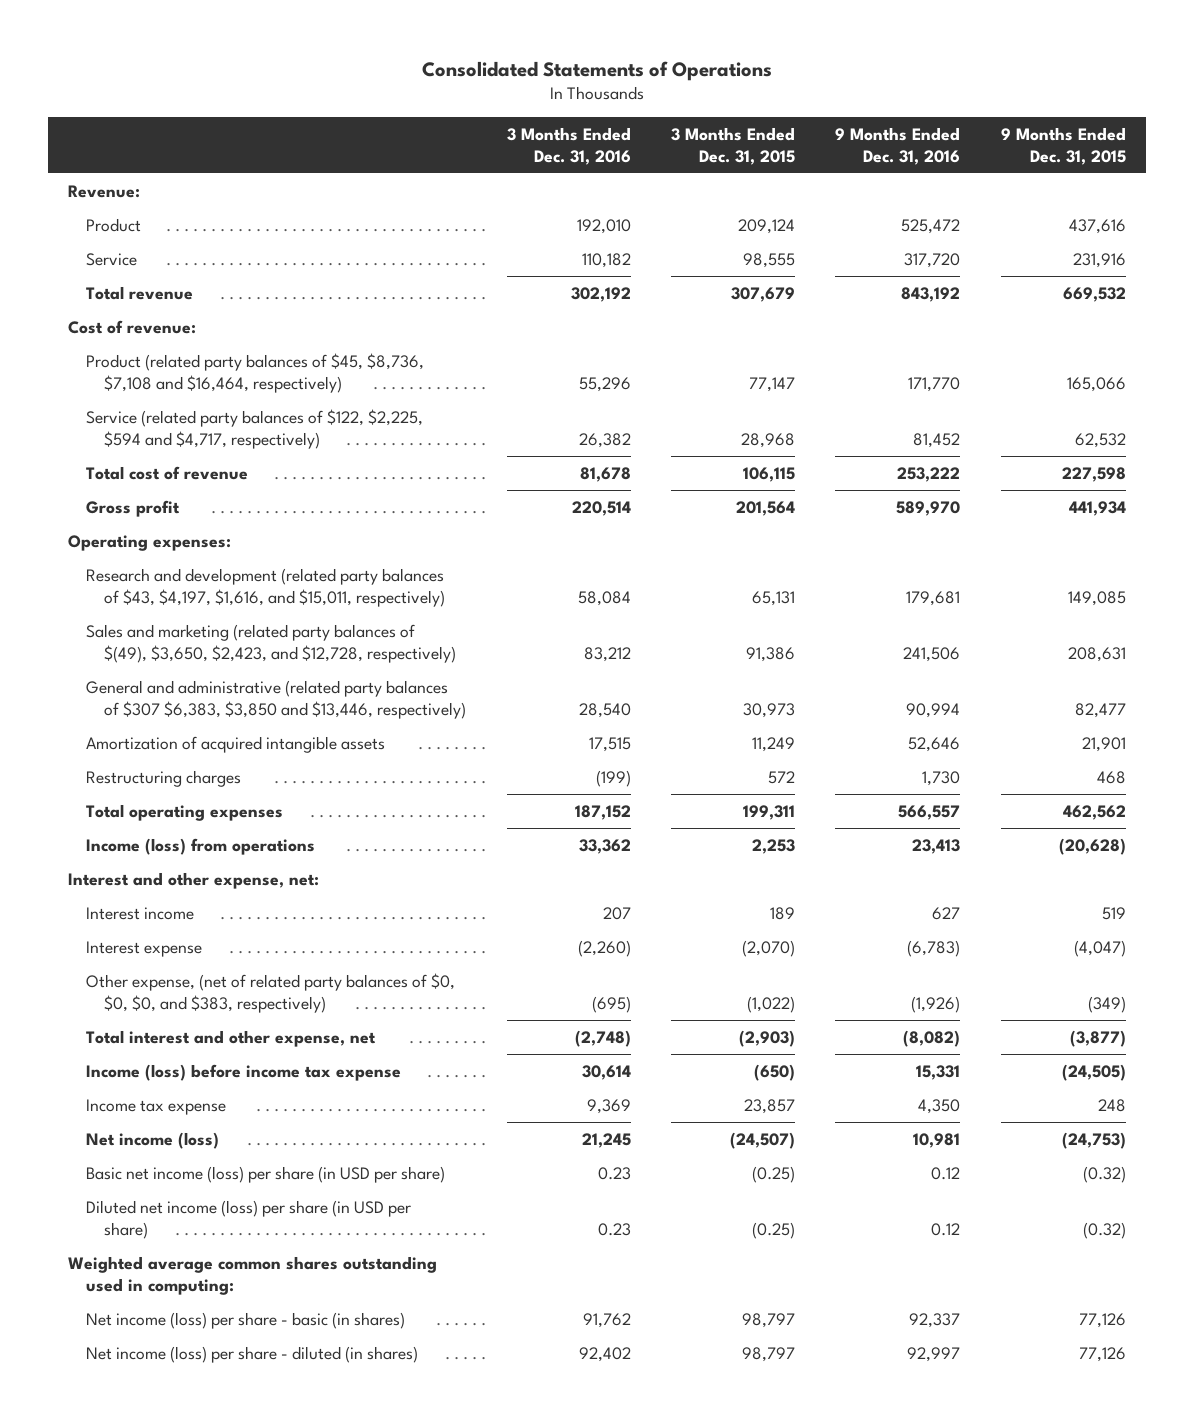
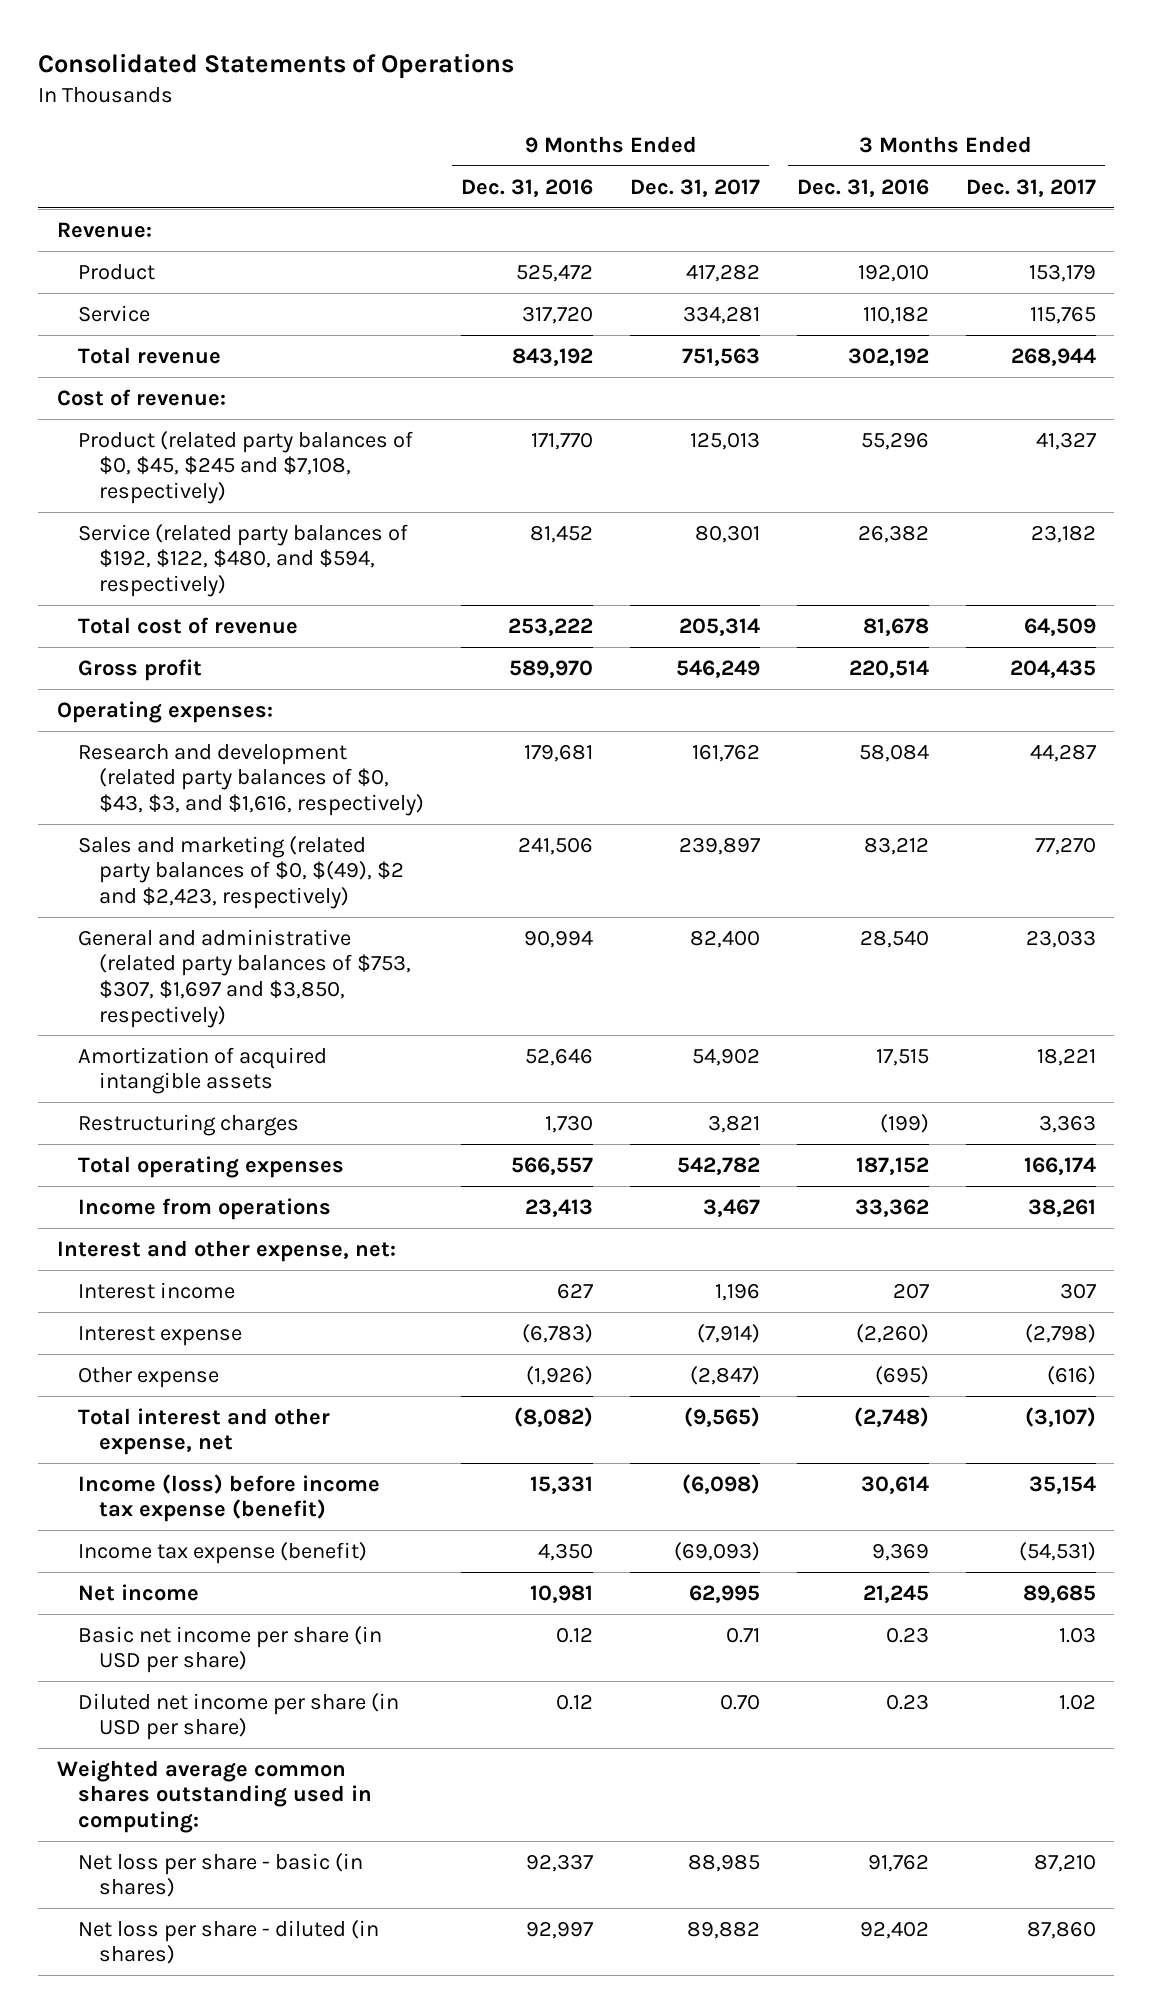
[670,126,795,165] 3 Months Ended Dec. 31, 2015 -> none
[1000,126,1126,165] 9 Months Ended Dec. 31, 2015 -> none
none -> [630,178,761,197] Dec. 31, 2017
none -> [965,178,1096,197] Dec. 31, 2017
[86,352,425,393] Product (related party balances of $45, $8,736, $7,108 and $16,464, respectively) -> [77,430,413,504] Product (related party balances of $0, $45, $245 and $7,108, respectively)
[86,408,424,449] Service (related party balances of $122, $2,225, $594 and $4,717, respectively) -> [77,523,408,597] Service (related party balances of $192, $122, $480, and $594, respectively)
[86,567,446,607] Research and development (related party balances of $43, $4,197, $1,616, and $15,011, respectively) -> [77,743,425,816] Research and development (related party balances of $0, $43, $3, and $1,616, respectively)
[86,623,457,663] Sales and marketing (related party balances of $(49), $3,650, $2,423, and $12,728, respectively) -> [77,835,405,909] Sales and marketing (related party balances of $0, $(49), $2 and $2,423, respectively)
[86,679,467,719] General and administrative (related party balances of $307 $6,383, $3,850 and $13,446, respectively) -> [77,928,412,1028] General and administrative (related party balances of $753, $307, $1,697 and $3,850, respectively)
[86,837,316,855] Income (loss) from operations -> [77,1197,331,1220] Income from operations
[86,972,456,1013] Other expense, (net of related party balances of $0, $0, $0, and $383, respectively) -> [77,1366,219,1388] Other expense
[86,1063,402,1081] Income (loss) before income tax expense -> [77,1473,380,1523] Income (loss) before income tax expense (benefit)
[86,1098,227,1115] Income tax expense -> [77,1541,367,1564] Income tax expense (benefit)
[86,1131,220,1149] Net income (loss) -> [77,1583,199,1601] Net income
[86,1165,446,1183] Basic net income (loss) per share (in USD per share) -> [77,1625,382,1674] Basic net income per share (in USD per share)
[86,1199,412,1239] Diluted net income (loss) per share (in USD per share) -> [77,1692,399,1741] Diluted net income per share (in USD per share)
[86,1311,406,1329] Net income (loss) per share - basic (in shares) -> [77,1852,363,1898] Net loss per share - basic (in shares)
[86,1345,419,1363] Net income (loss) per share - diluted (in shares) -> [77,1919,379,1965] Net loss per share - diluted (in shares)

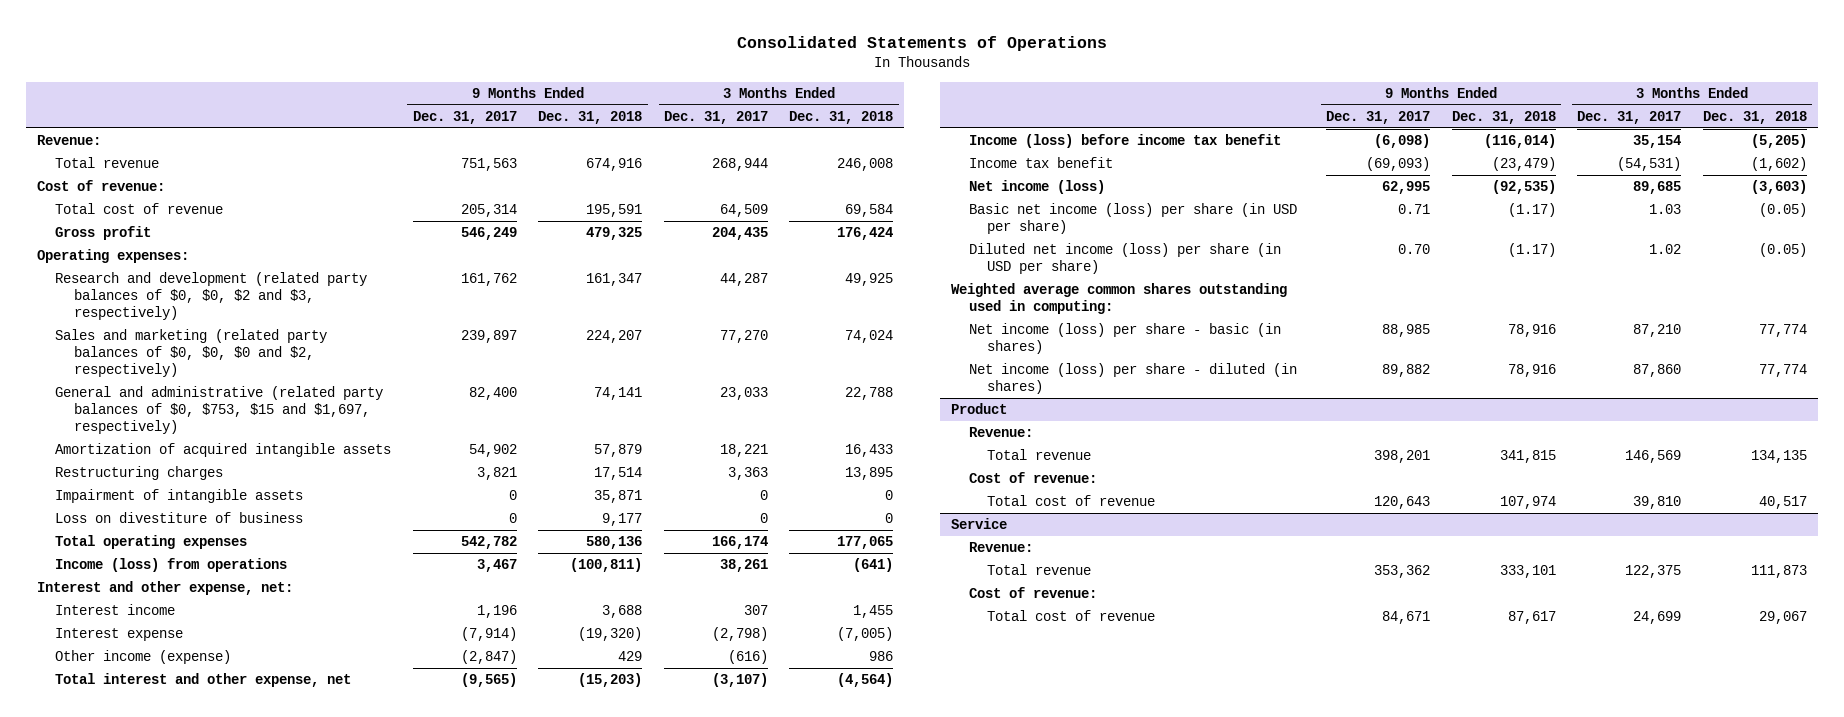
[461,178,594,197] Dec. 31, 2016 -> none
[797,178,930,197] Dec. 31, 2016 -> none
none -> [538,111,643,125] Dec. 31, 2018
none -> [789,111,894,125] Dec. 31, 2018
[77,263,155,280] Product -> none
[77,304,150,322] Service -> none
[77,430,413,504] Product (related party balances of $0, $45, $245 and $7,108, respectively) -> none
[77,523,408,597] Service (related party balances of $192, $122, $480, and $594, respectively) -> none
[77,743,425,816] Research and development (related party balances of $0, $43, $3, and $1,616, respectively) -> [55,272,368,320] Research and development (related party balances of $0, $0, $2 and $3, respectively)
[77,835,405,909] Sales and marketing (related party balances of $0, $(49), $2 and $2,423, respectively) -> [55,329,328,377] Sales and marketing (related party balances of $0, $0, $0 and $2, respectively)
[77,928,412,1028] General and administrative (related party balances of $753, $307, $1,697 and $3,850, respectively) -> [55,386,384,434] General and administrative (related party balances of $0, $753, $15 and $1,697, respectively)
none -> [55,489,304,504] Impairment of intangible assets
none -> [55,512,304,524] Loss on divestiture of business
[77,1197,331,1220] Income from operations -> [55,558,288,573] Income (loss) from operations
[77,1366,219,1388] Other expense -> [55,650,232,665] Other income (expense)
[77,1473,380,1523] Income (loss) before income tax expense (benefit) -> [968,134,1281,149] Income (loss) before income tax benefit
[77,1541,367,1564] Income tax expense (benefit) -> [968,157,1113,169] Income tax benefit
[77,1583,199,1601] Net income -> [968,180,1105,195] Net income (loss)
[77,1625,382,1674] Basic net income per share (in USD per share) -> [968,203,1297,235] Basic net income (loss) per share (in USD per share)
[77,1692,399,1741] Diluted net income per share (in USD per share) -> [968,243,1281,275] Diluted net income (loss) per share (in USD per share)
[77,1852,363,1898] Net loss per share - basic (in shares) -> [968,323,1281,355] Net income (loss) per share - basic (in shares)
[77,1919,379,1965] Net loss per share - diluted (in shares) -> [968,363,1297,395] Net income (loss) per share - diluted (in shares)
none -> [950,403,1007,415] Product
none -> [968,427,1033,438] Revenue:
none -> [987,449,1092,461] Total revenue
none -> [968,472,1097,484] Cost of revenue:
none -> [987,495,1156,507] Total cost of revenue
none -> [950,518,1007,530] Service
none -> [968,542,1033,553] Revenue:
none -> [987,564,1092,576] Total revenue
none -> [968,587,1097,599] Cost of revenue:
none -> [987,610,1156,622] Total cost of revenue

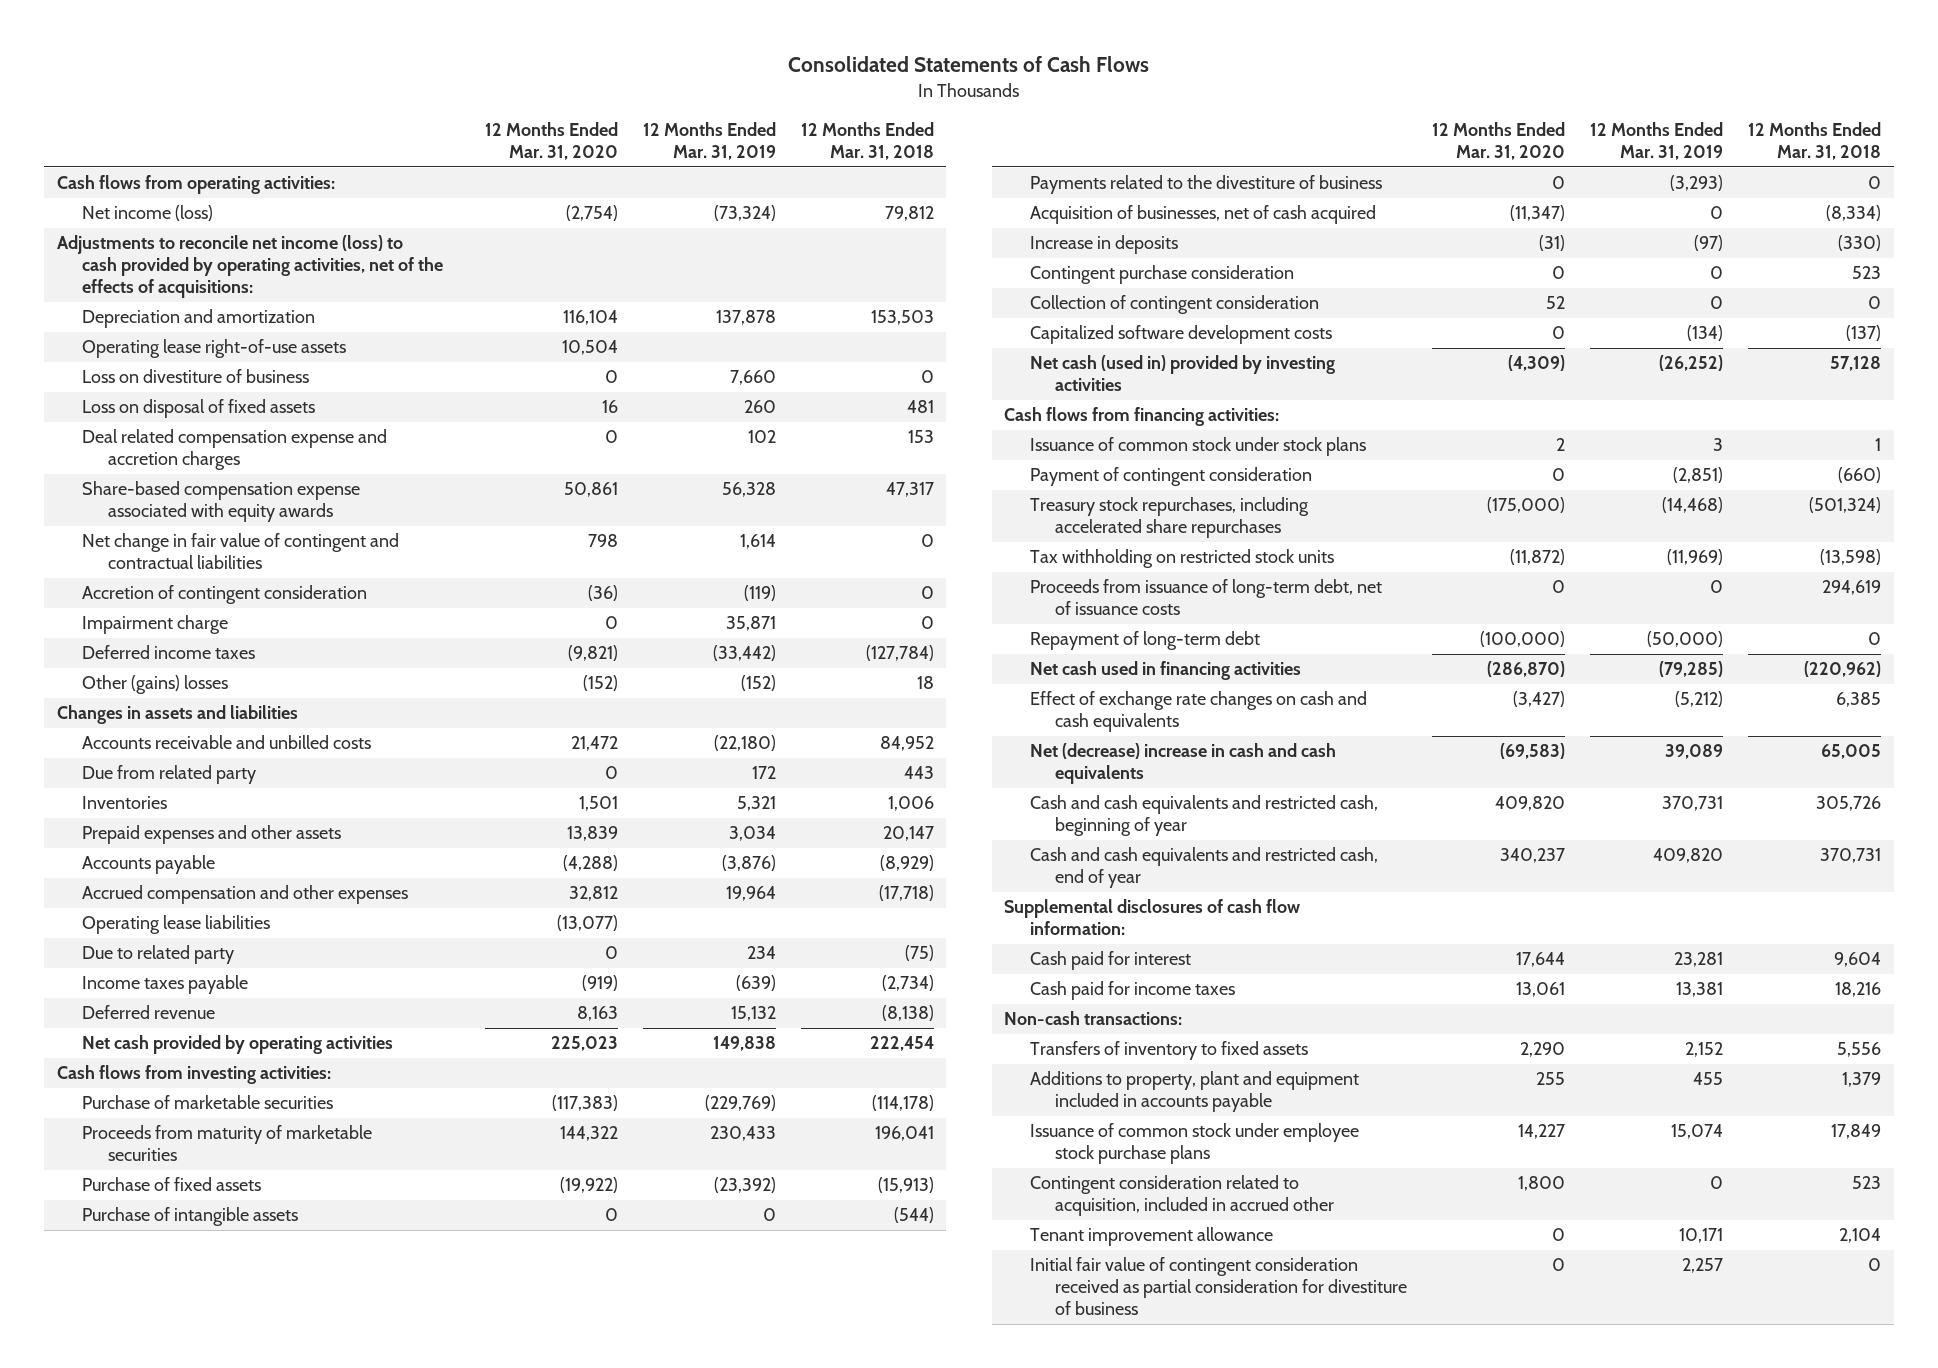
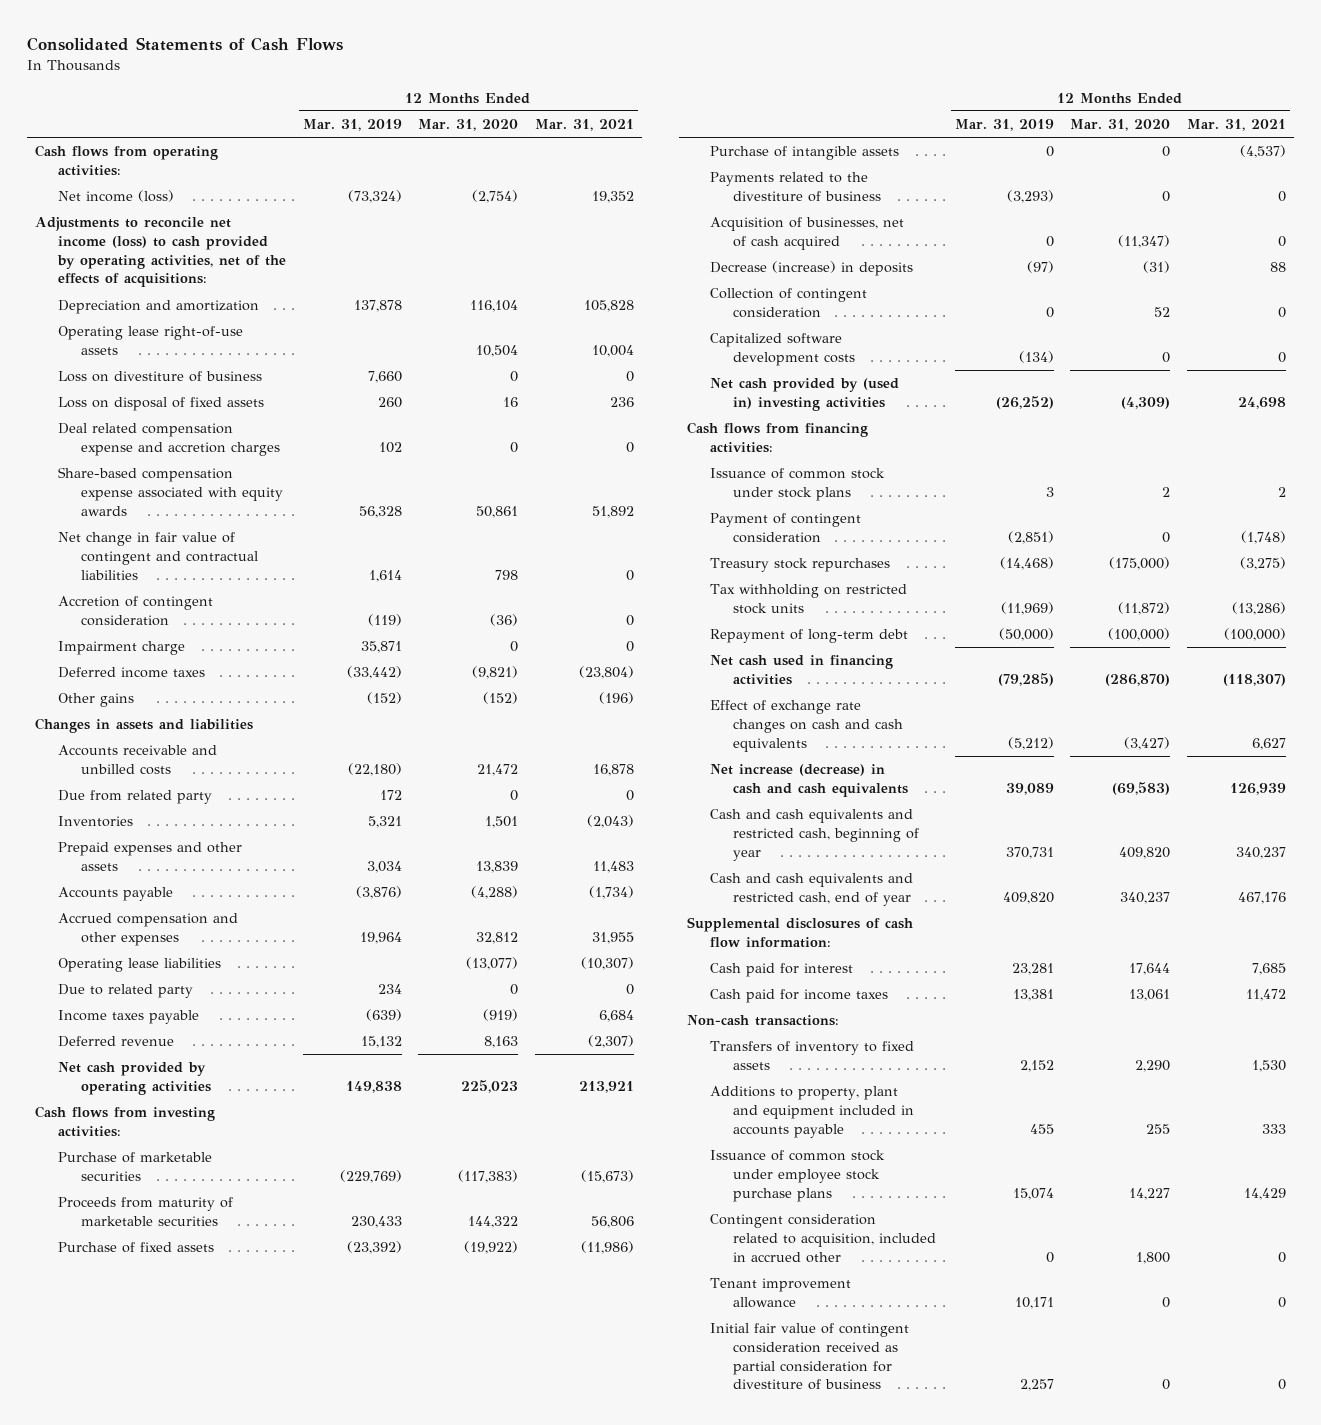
[800,122,934,160] 12 Months Ended Mar. 31, 2018 -> none
none -> [535,119,635,132] Mar. 31, 2021
[82,675,229,695] Other (gains) losses -> [58,693,135,708] Other gains
[1029,265,1294,285] Contingent purchase consideration -> none
[1029,235,1178,255] Increase in deposits -> [710,261,914,277] Decrease (increase) in deposits
[1029,355,1335,392] Net cash (used in) provided by investing activities -> [710,378,900,411] Net cash provided by (used in) investing activities
[1029,497,1309,539] Treasury stock repurchases, including accelerated share repurchases -> [710,558,891,573] Treasury stock repurchases
[1029,579,1382,616] Proceeds from issuance of long-term debt, net of issuance costs -> none
[1029,743,1336,785] Net (decrease) increase in cash and cash equivalents -> [710,764,908,797] Net increase (decrease) in cash and cash equivalents

